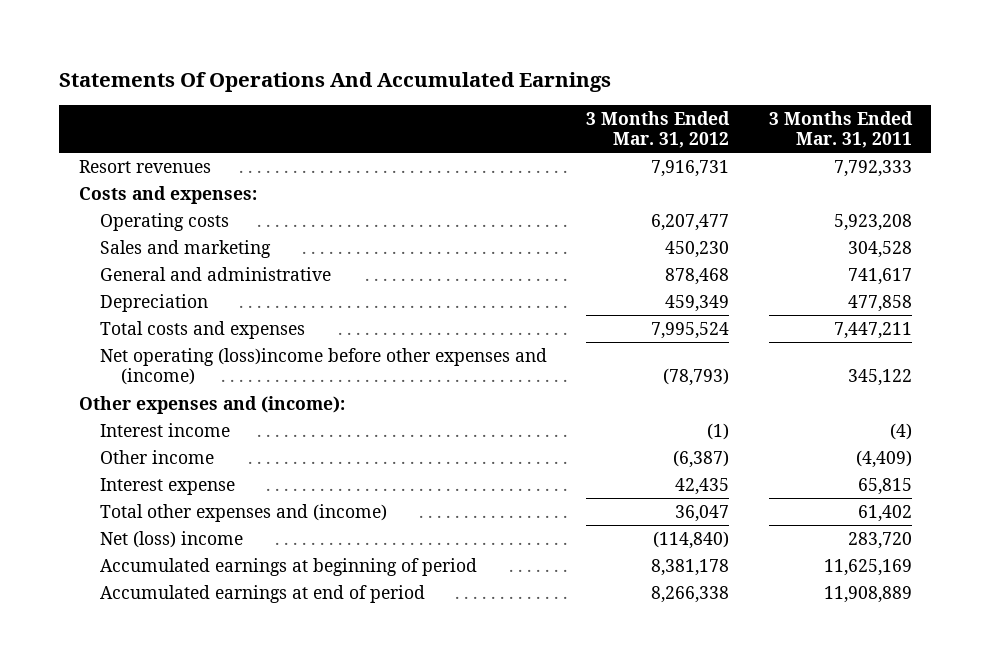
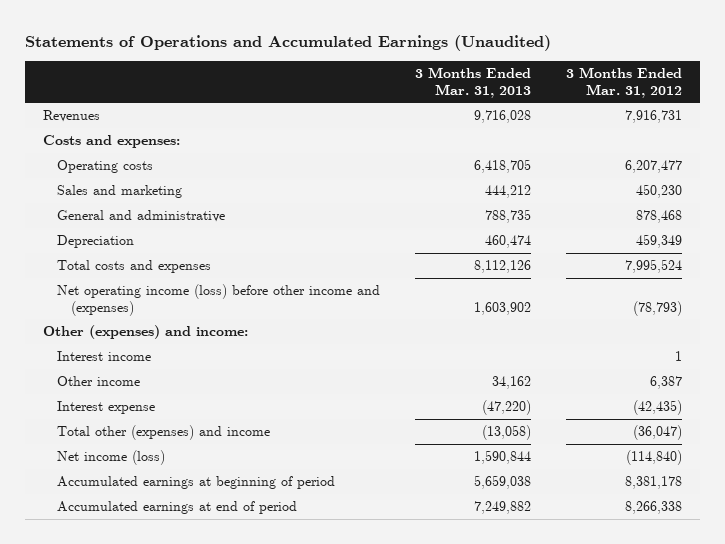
[59,71,612,92] Statements Of Operations And Accumulated Earnings -> [25,34,552,51] Statements of Operations and Accumulated Earnings (Unaudited)
[768,110,913,148] 3 Months Ended Mar. 31, 2011 -> none
none -> [415,66,532,98] 3 Months Ended Mar. 31, 2013
[79,159,212,173] Resort revenues -> [43,110,101,123] Revenues
[99,347,547,386] Net operating (loss)income before other expenses and (income) -> [57,284,381,316] Net operating income (loss) before other income and (expenses)
[79,395,346,414] Other expenses and (income): -> [43,325,249,340] Other (expenses) and income:
[707,422,730,440] (1) -> [675,351,683,362] 1
[673,449,730,468] (6,387) -> [650,376,683,390] 6,387
[675,477,730,495] 42,435 -> [633,400,683,416] (42,435)
[99,503,387,522] Total other expenses and (income) -> [57,425,271,441] Total other (expenses) and income
[675,504,730,522] 36,047 -> [633,425,683,441] (36,047)
[99,530,243,548] Net (loss) income -> [57,450,166,466] Net income (loss)

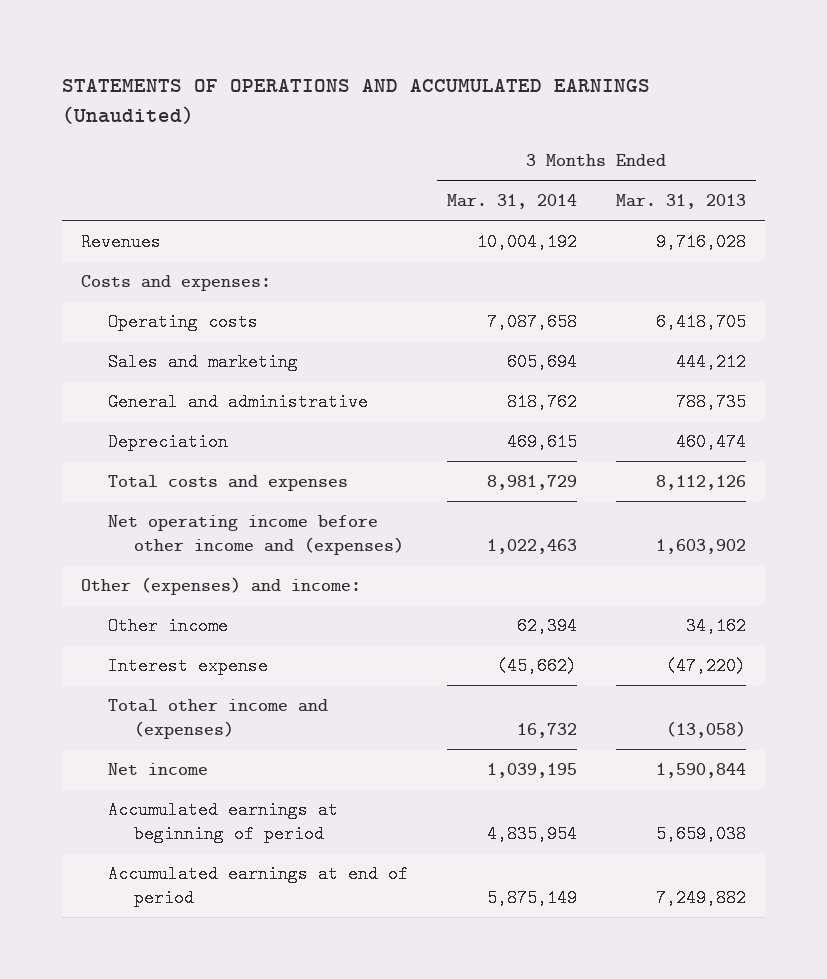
[25,34,552,51] Statements of Operations and Accumulated Earnings (Unaudited) -> [61,78,650,124] STATEMENTS OF OPERATIONS AND ACCUMULATED EARNINGS (Unaudited)
[566,66,683,98] 3 Months Ended Mar. 31, 2012 -> none
none -> [446,194,577,210] Mar. 31, 2014
[57,284,381,316] Net operating income (loss) before other income and (expenses) -> [107,514,405,556] Net operating income before other income and (expenses)
[57,351,152,362] Interest income -> none
[57,425,271,441] Total other (expenses) and income -> [107,698,328,740] Total other income and (expenses)
[57,450,166,466] Net income (loss) -> [107,762,208,775] Net income

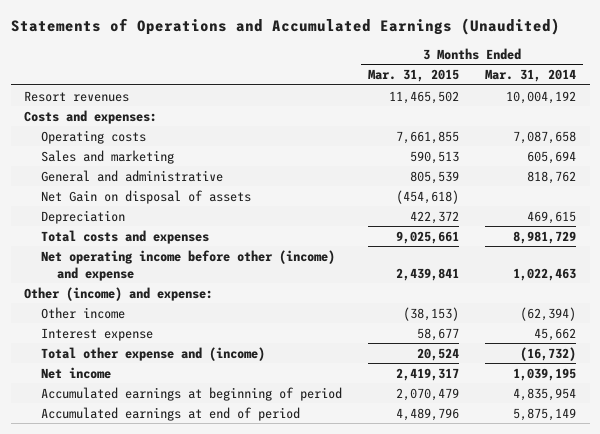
[61,78,650,124] STATEMENTS OF OPERATIONS AND ACCUMULATED EARNINGS (Unaudited) -> [10,18,560,36] Statements of Operations and Accumulated Earnings (Unaudited)
[615,194,746,210] Mar. 31, 2013 -> none
none -> [368,69,460,83] Mar. 31, 2015
[81,232,162,251] Revenues -> [24,90,130,102] Resort revenues
none -> [40,189,251,204] Net Gain on disposal of assets
[107,514,405,556] Net operating income before other income and (expenses) -> [40,249,335,281] Net operating income before other (income) and expense
[81,576,362,595] Other (expenses) and income: -> [24,286,214,301] Other (income) and expense:
[516,616,577,635] 62,394 -> [520,306,577,321] (62,394)
[496,656,577,675] (45,662) -> [534,327,577,341] 45,662
[107,698,328,740] Total other income and (expenses) -> [40,346,265,361] Total other expense and (income)
[516,723,577,739] 16,732 -> [520,346,577,361] (16,732)

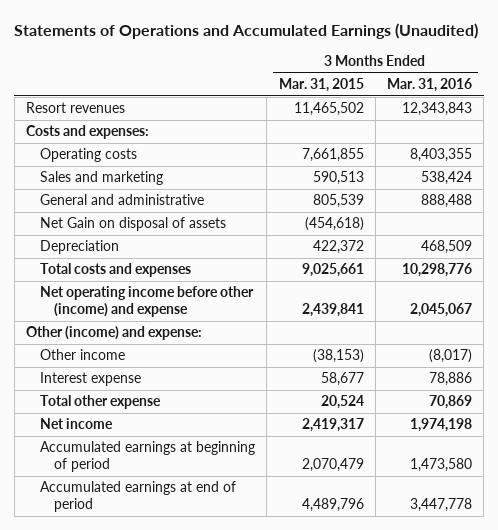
[485,69,577,83] Mar. 31, 2014 -> none
none -> [387,78,473,93] Mar. 31, 2016
[40,346,265,361] Total other expense and (income) -> [40,395,162,410] Total other expense

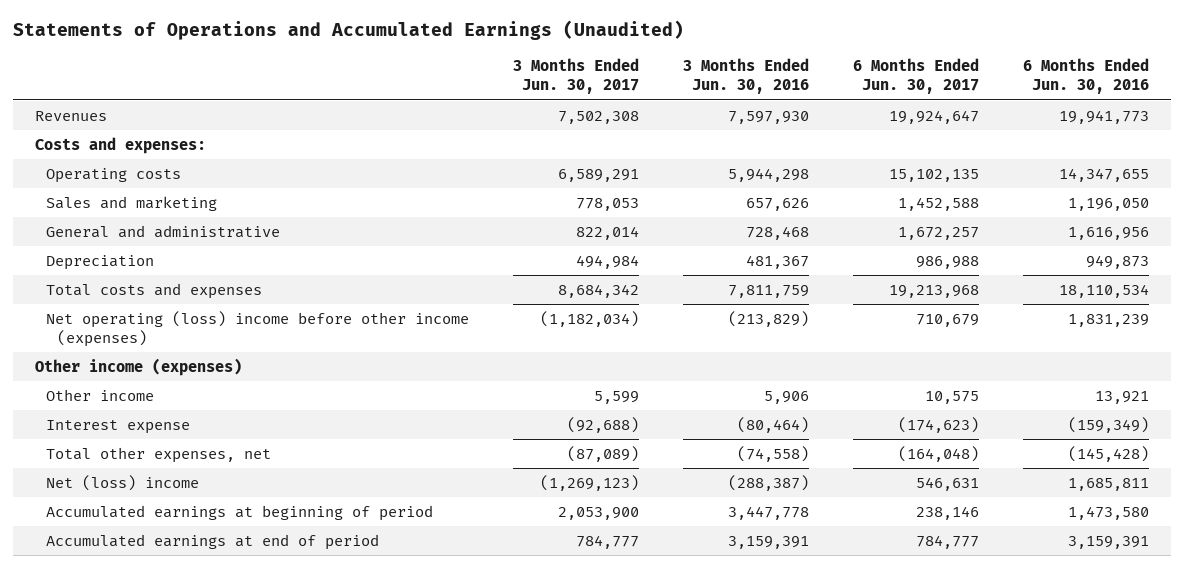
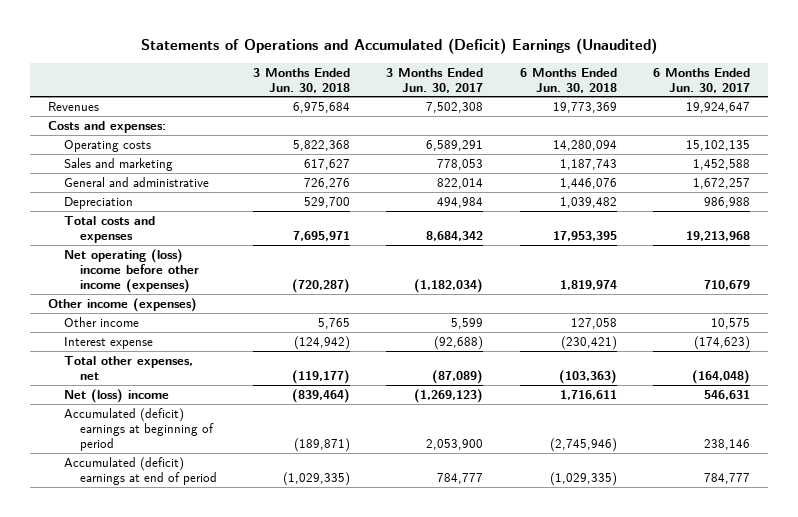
[12,20,684,41] Statements of Operations and Accumulated Earnings (Unaudited) -> [140,37,657,54] Statements of Operations and Accumulated (Deficit) Earnings (Unaudited)
[683,58,810,95] 3 Months Ended Jun. 30, 2016 -> none
[1023,58,1150,95] 6 Months Ended Jun. 30, 2016 -> none
none -> [252,67,350,93] 3 Months Ended Jun. 30, 2018
none -> [519,67,617,93] 6 Months Ended Jun. 30, 2018
[45,504,433,521] Accumulated earnings at beginning of period -> [63,407,214,451] Accumulated (deficit) earnings at beginning of period
[45,533,379,550] Accumulated earnings at end of period -> [63,456,217,485] Accumulated (deficit) earnings at end of period

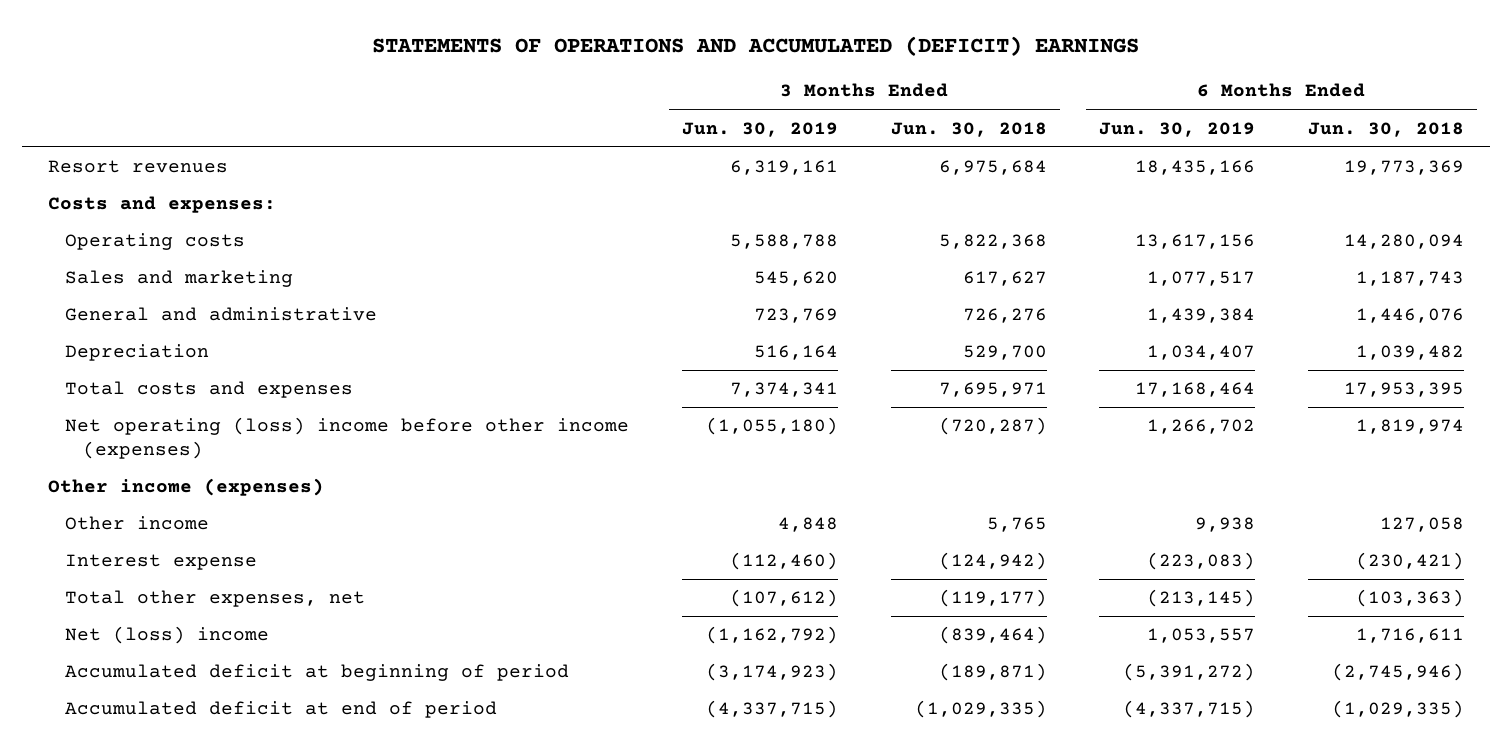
[140,37,657,54] Statements of Operations and Accumulated (Deficit) Earnings (Unaudited) -> [371,36,1139,57] STATEMENTS OF OPERATIONS AND ACCUMULATED (DEFICIT) EARNINGS
[386,67,484,93] 3 Months Ended Jun. 30, 2017 -> none
[652,67,750,93] 6 Months Ended Jun. 30, 2017 -> none
none -> [681,121,838,137] Jun. 30, 2019
none -> [1099,121,1256,137] Jun. 30, 2019
[47,101,99,111] Revenues -> [48,160,229,174] Resort revenues
[63,407,214,451] Accumulated (deficit) earnings at beginning of period -> [65,664,570,682] Accumulated deficit at beginning of period
[63,456,217,485] Accumulated (deficit) earnings at end of period -> [65,701,498,719] Accumulated deficit at end of period

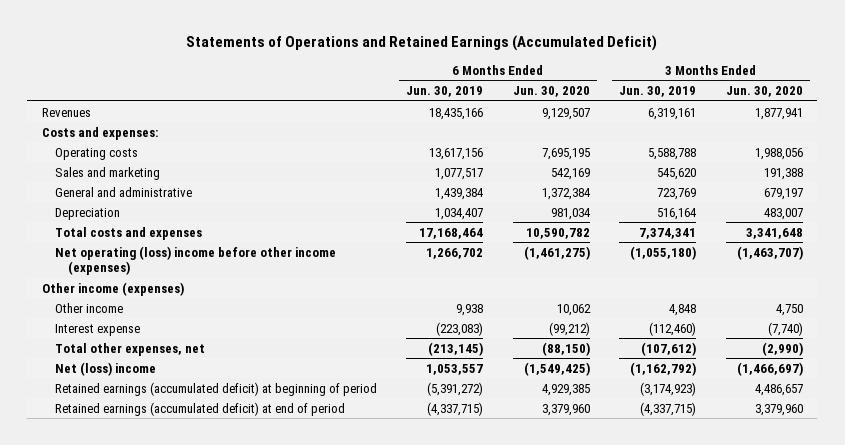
[371,36,1139,57] STATEMENTS OF OPERATIONS AND ACCUMULATED (DEFICIT) EARNINGS -> [186,35,658,52] Statements of Operations and Retained Earnings (Accumulated Deficit)
[890,121,1047,137] Jun. 30, 2018 -> none
[1307,121,1464,137] Jun. 30, 2018 -> none
none -> [512,86,590,98] Jun. 30, 2020
none -> [725,86,803,98] Jun. 30, 2020
[48,160,229,174] Resort revenues -> [41,107,91,117] Revenues
[65,664,570,682] Accumulated deficit at beginning of period -> [54,381,377,396] Retained earnings (accumulated deficit) at beginning of period
[65,701,498,719] Accumulated deficit at end of period -> [54,401,345,416] Retained earnings (accumulated deficit) at end of period

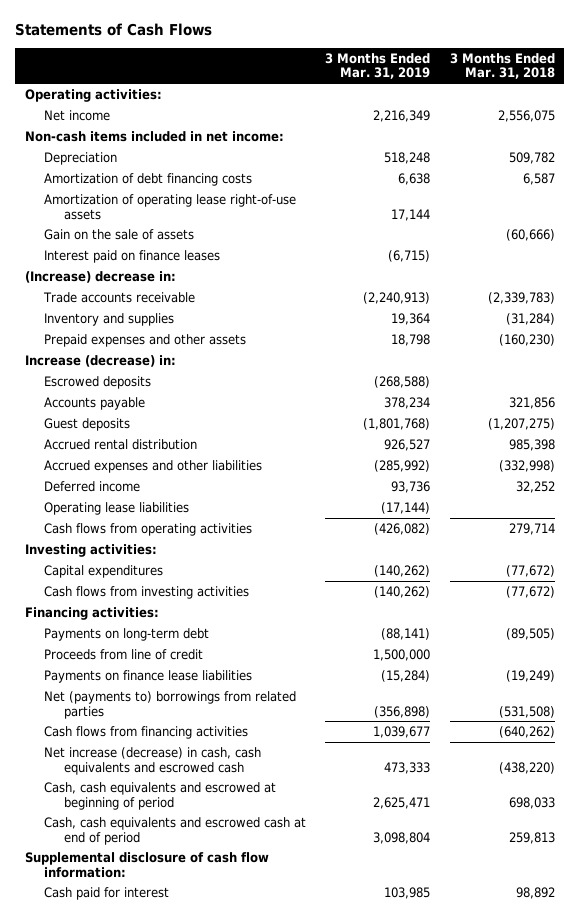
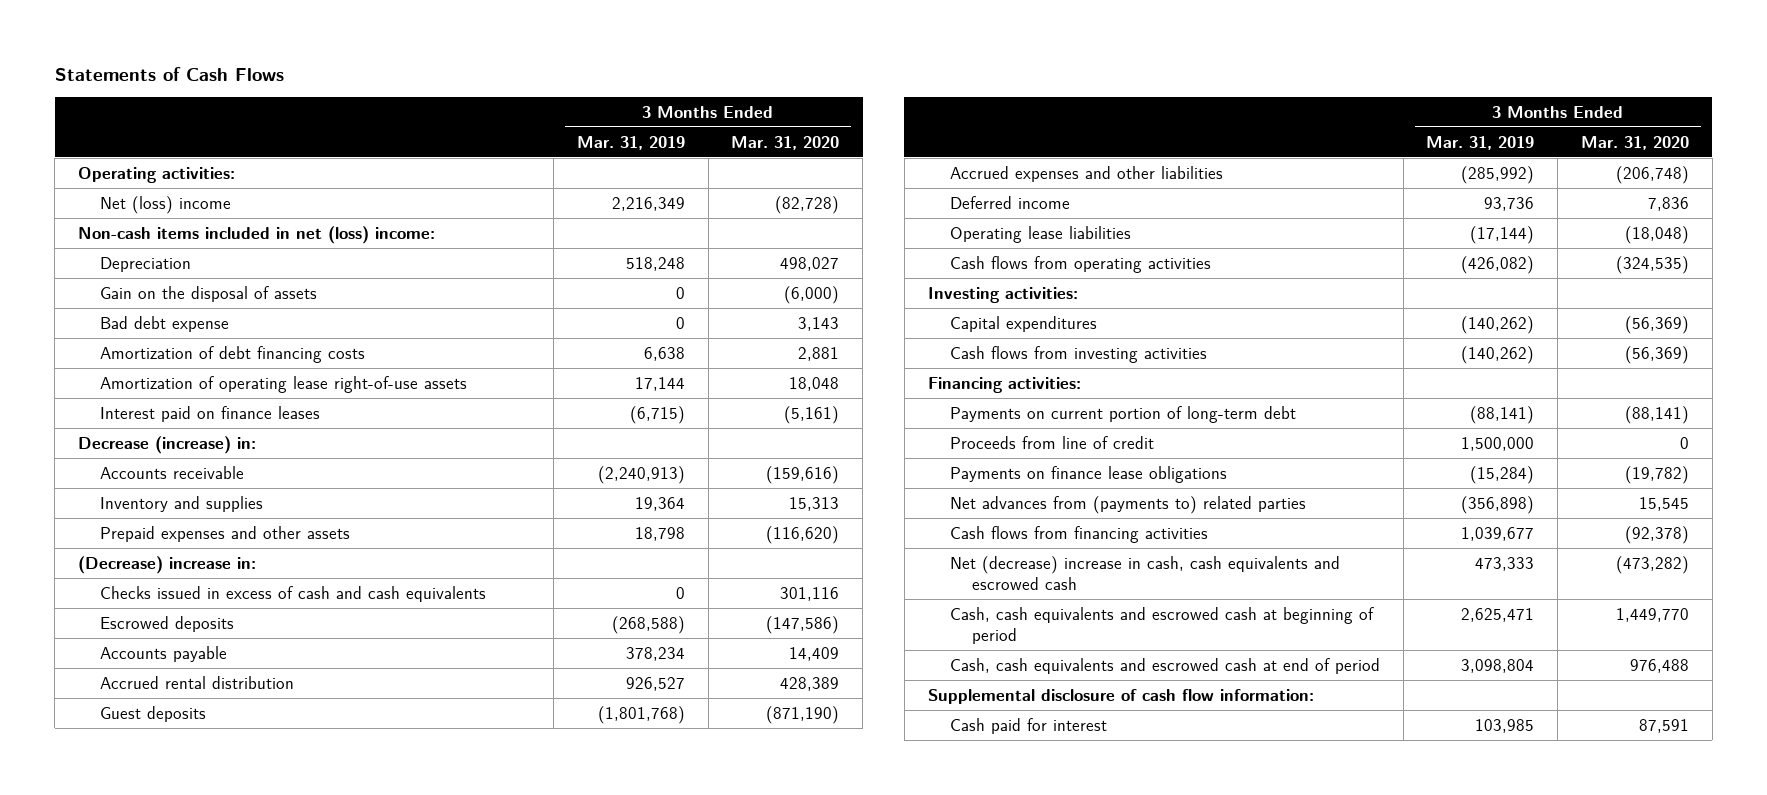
[449,52,555,80] 3 Months Ended Mar. 31, 2018 -> none
none -> [731,135,840,150] Mar. 31, 2020
[44,109,111,121] Net income -> [100,195,232,214] Net (loss) income
[24,130,284,142] Non-cash items included in net income: -> [78,225,436,244] Non-cash items included in net (loss) income:
none -> [100,285,318,302] Gain on the disposal of assets
none -> [100,315,230,332] Bad debt expense
[44,228,195,240] Gain on the sale of assets -> none
[24,270,176,283] (Increase) decrease in: -> [78,435,257,454] Decrease (increase) in:
[43,291,196,303] Trade accounts receivable -> [100,465,245,479] Accounts receivable
[24,354,176,367] Increase (decrease) in: -> [78,555,257,574] (Decrease) increase in:
none -> [100,585,487,602] Checks issued in excess of cash and cash equivalents
[44,417,131,431] Guest deposits -> [100,705,207,722] Guest deposits
[44,627,210,641] Payments on long-term debt -> [949,405,1296,423] Payments on current portion of long-term debt
[44,669,253,683] Payments on finance lease liabilities -> [949,465,1227,483] Payments on finance lease obligations
[44,690,297,719] Net (payments to) borrowings from related parties -> [949,495,1306,514] Net advances from (payments to) related parties
[44,746,262,775] Net increase (decrease) in cash, cash equivalents and escrowed cash -> [949,555,1340,590] Net (decrease) increase in cash, cash equivalents and escrowed cash
[44,781,277,810] Cash, cash equivalents and escrowed at beginning of period -> [949,606,1374,644] Cash, cash equivalents and escrowed cash at beginning of period

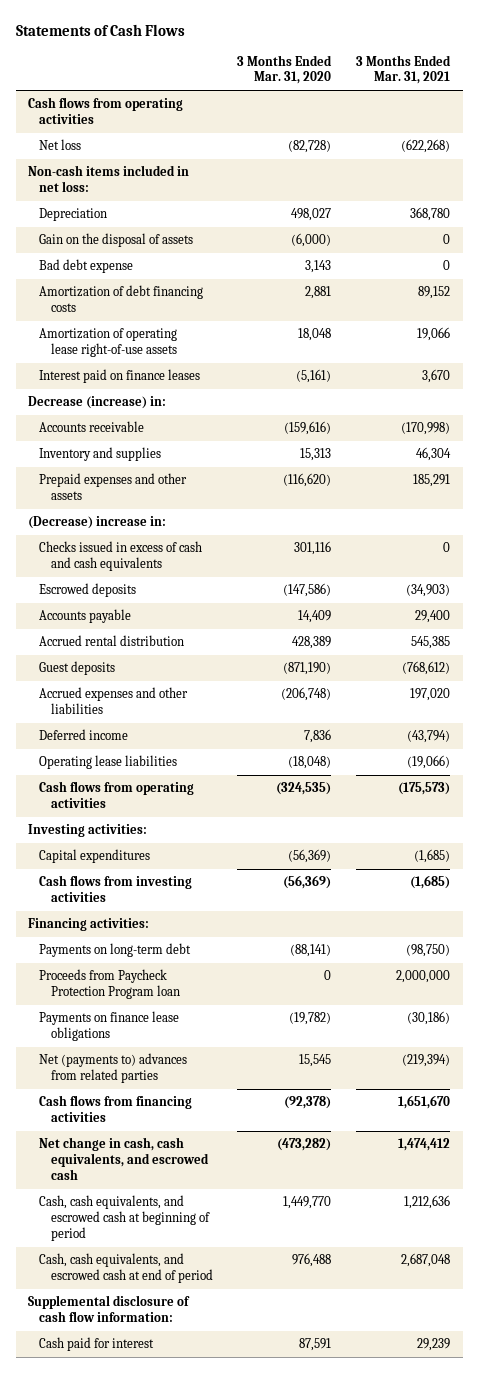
[576,135,685,150] Mar. 31, 2019 -> none
none -> [356,54,452,85] 3 Months Ended Mar. 31, 2021
[78,166,236,183] Operating activities: -> [28,97,184,125] Cash flows from operating activities
[100,195,232,214] Net (loss) income -> [39,139,82,151] Net loss
[78,225,436,244] Non-cash items included in net (loss) income: -> [28,165,190,193] Non-cash items included in net loss:
[949,435,1154,449] Proceeds from line of credit -> none
[949,405,1296,423] Payments on current portion of long-term debt -> [39,943,192,958] Payments on long-term debt
none -> [39,969,180,1000] Proceeds from Paycheck Protection Program loan
[949,495,1306,514] Net advances from (payments to) related parties -> [39,1053,188,1084] Net (payments to) advances from related parties
[949,555,1340,590] Net (decrease) increase in cash, cash equivalents and escrowed cash -> [39,1137,209,1181] Net change in cash, cash equivalents, and escrowed cash
[949,606,1374,644] Cash, cash equivalents and escrowed cash at beginning of period -> [39,1195,210,1242] Cash, cash equivalents, and escrowed cash at beginning of period
[949,657,1380,674] Cash, cash equivalents and escrowed cash at end of period -> [39,1253,213,1284] Cash, cash equivalents, and escrowed cash at end of period

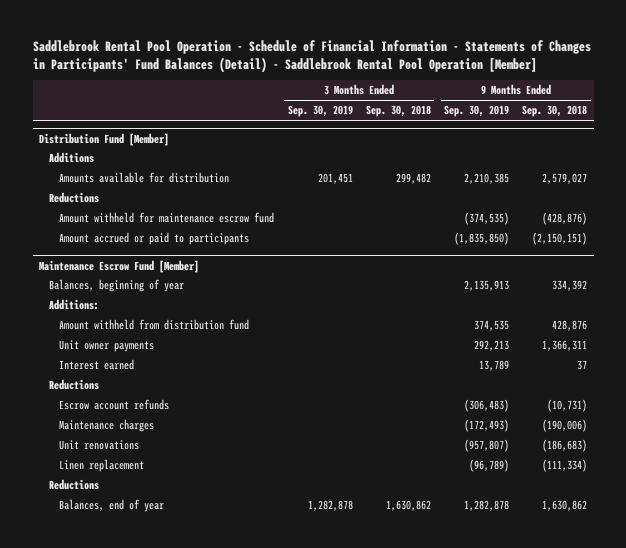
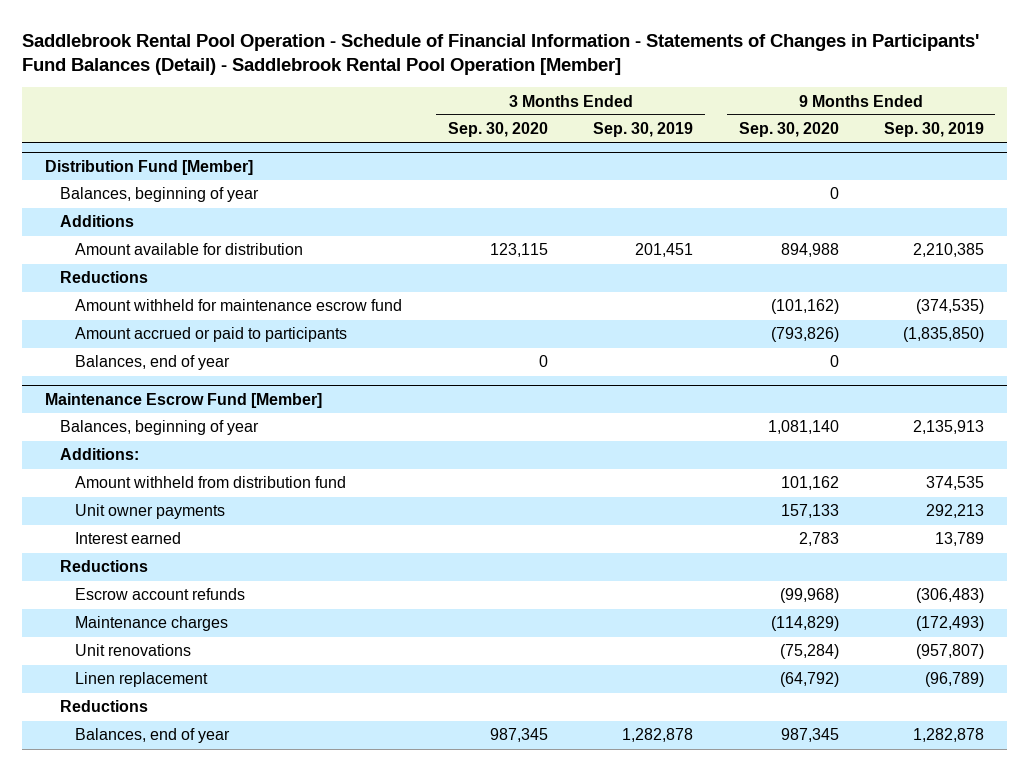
[365,105,431,118] Sep. 30, 2018 -> none
[522,105,588,118] Sep. 30, 2018 -> none
none -> [447,122,548,138] Sep. 30, 2020
none -> [738,122,839,138] Sep. 30, 2020
none -> [60,187,260,203] Balances, beginning of year
[59,172,230,184] Amounts available for distribution -> [75,243,304,256] Amount available for distribution
none -> [75,355,231,371] Balances, end of year

